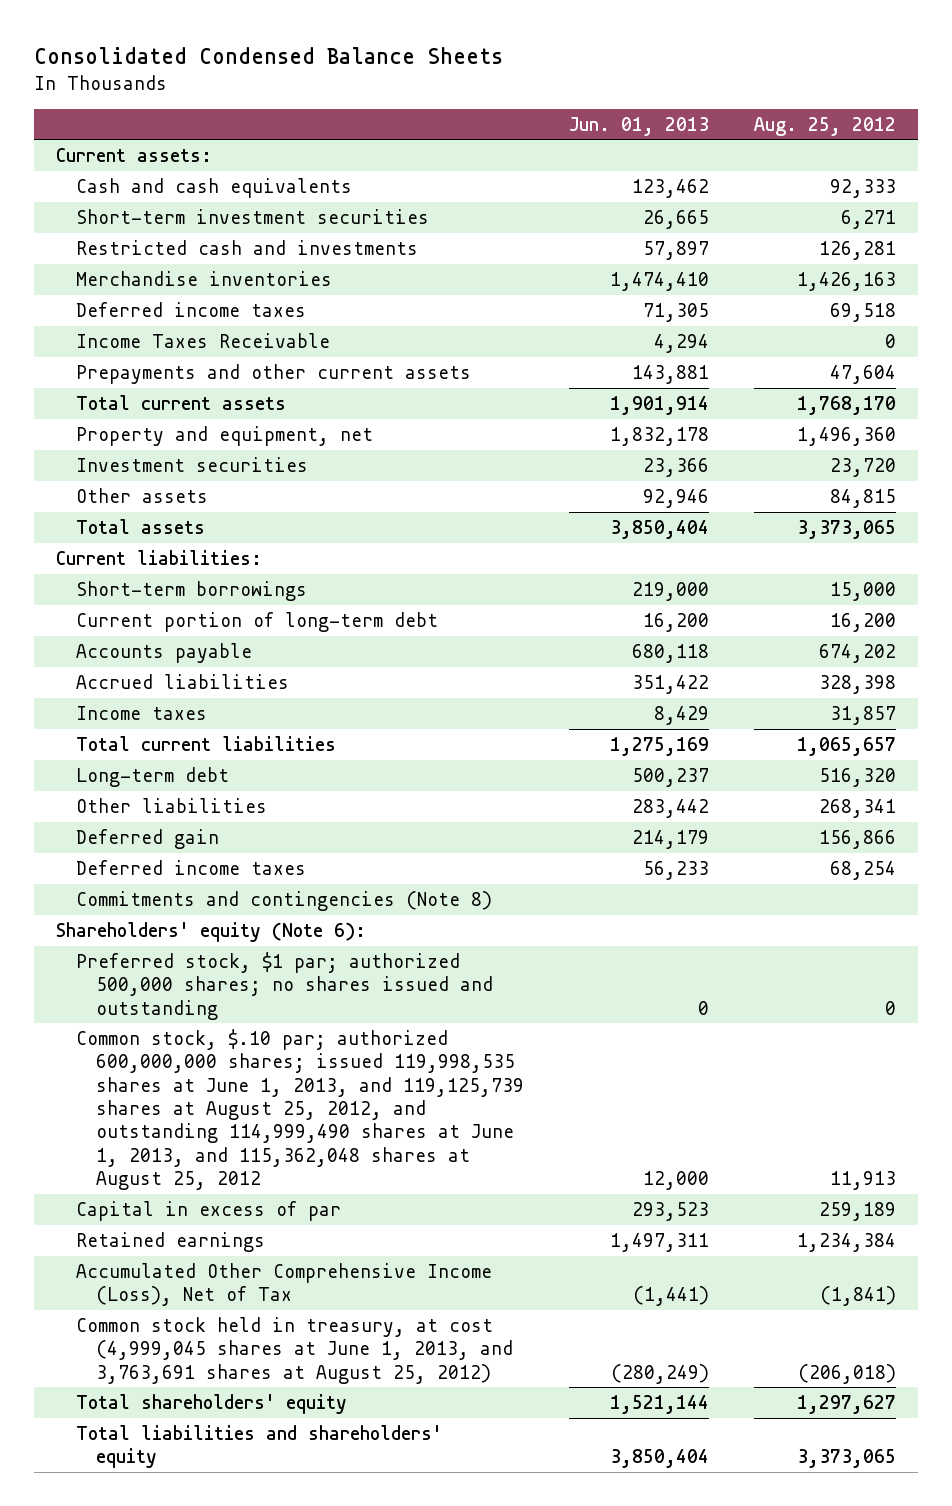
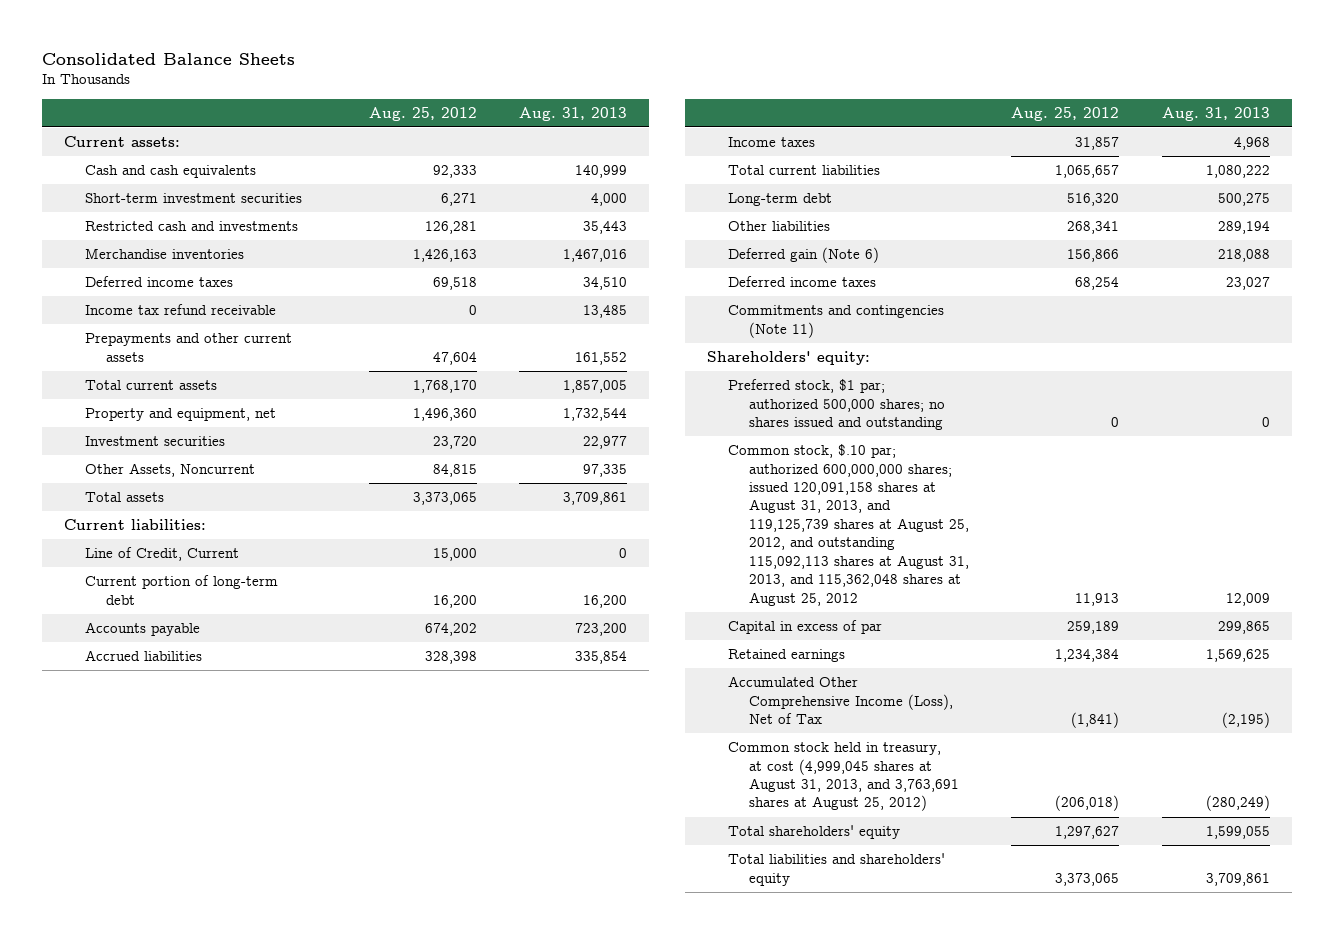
[33,46,503,64] Consolidated Condensed Balance Sheets -> [42,52,296,65] Consolidated Balance Sheets
[569,116,710,136] Jun. 01, 2013 -> none
none -> [519,106,628,121] Aug. 31, 2013
[76,332,331,348] Income Taxes Receivable -> [84,304,276,316] Income tax refund receivable
[76,487,209,503] Other assets -> [84,463,255,478] Other Assets, Noncurrent
[76,580,308,601] Short-term borrowings -> [84,547,239,562] Line of Credit, Current
[76,828,220,849] Deferred gain -> [727,247,879,264] Deferred gain (Note 6)
[76,890,493,911] Commitments and contingencies (Note 8) -> [727,305,944,338] Commitments and contingencies (Note 11)
[56,921,367,942] Shareholders' equity (Note 6): -> [706,351,870,366] Shareholders' equity:
[76,1028,525,1191] Common stock, $.10 par; authorized 600,000,000 shares; issued 119,998,535 shares at June 1, 2013, and 119,125,739 shares at August 25, 2012, and outstanding 114,999,490 shares at June 1, 2013, and 115,362,048 shares at August 25, 2012 -> [727,444,969,606] Common stock, $.10 par; authorized 600,000,000 shares; issued 120,091,158 shares at August 31, 2013, and 119,125,739 shares at August 25, 2012, and outstanding 115,092,113 shares at August 31, 2013, and 115,362,048 shares at August 25, 2012
[76,1316,514,1384] Common stock held in treasury, at cost (4,999,045 shares at June 1, 2013, and 3,763,691 shares at August 25, 2012) -> [727,742,959,812] Common stock held in treasury, at cost (4,999,045 shares at August 31, 2013, and 3,763,691 shares at August 25, 2012)

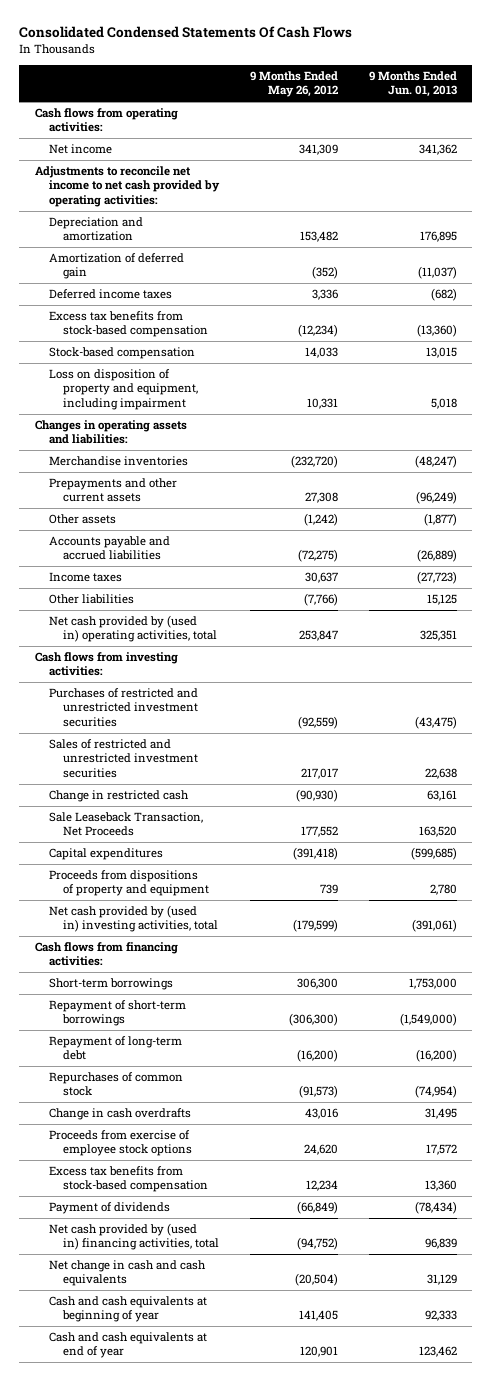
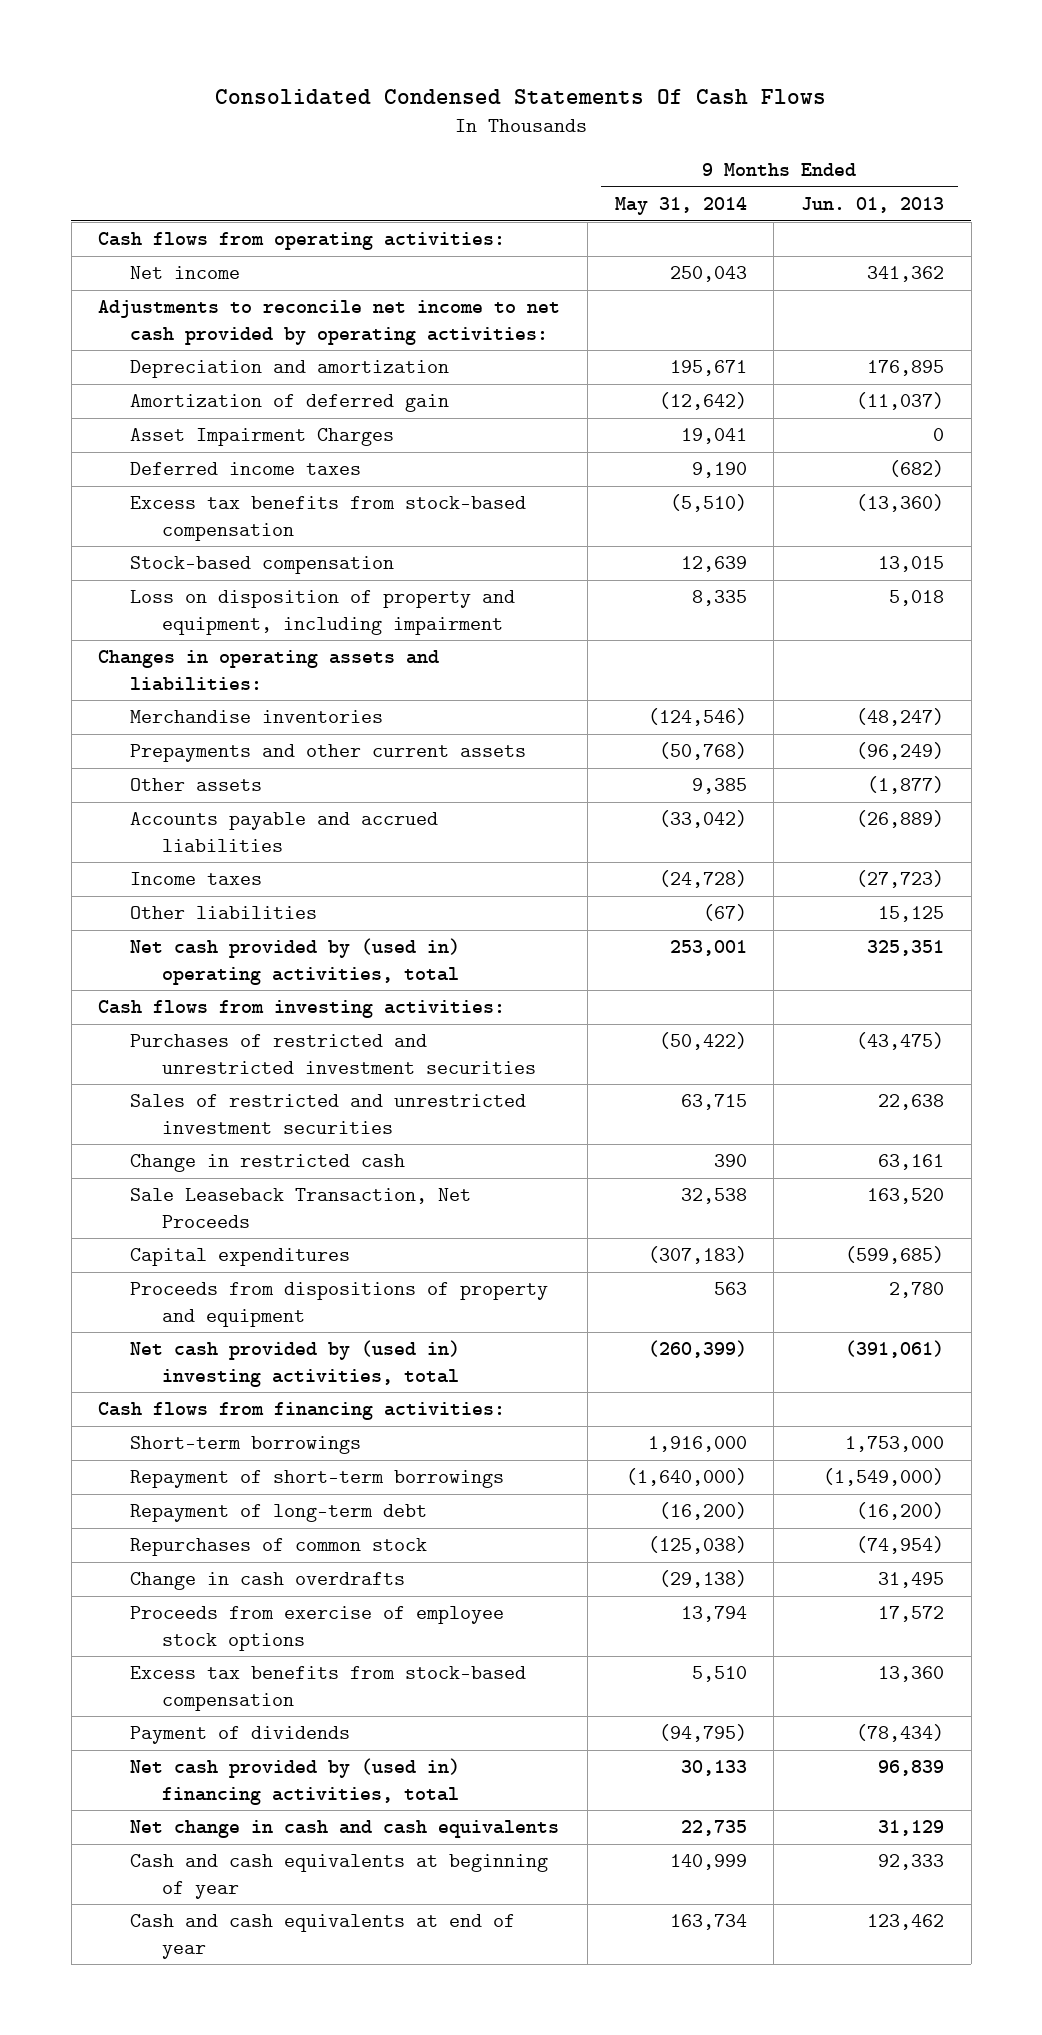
[249,71,338,98] 9 Months Ended May 26, 2012 -> none
none -> [614,196,747,215] May 31, 2014
none -> [130,428,395,447] Asset Impairment Charges

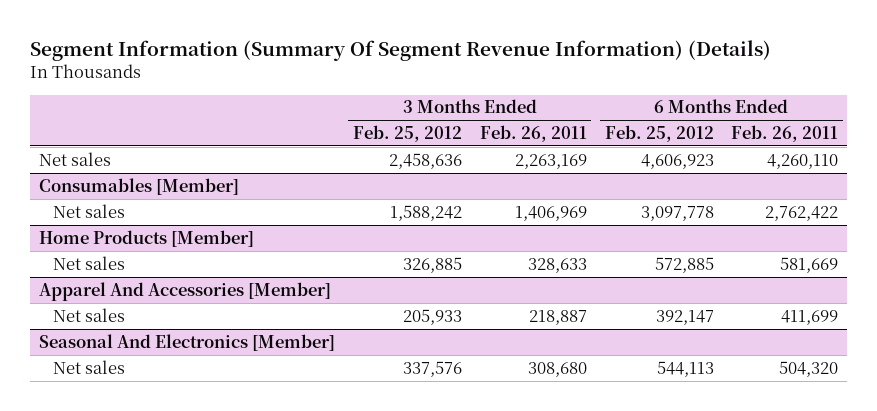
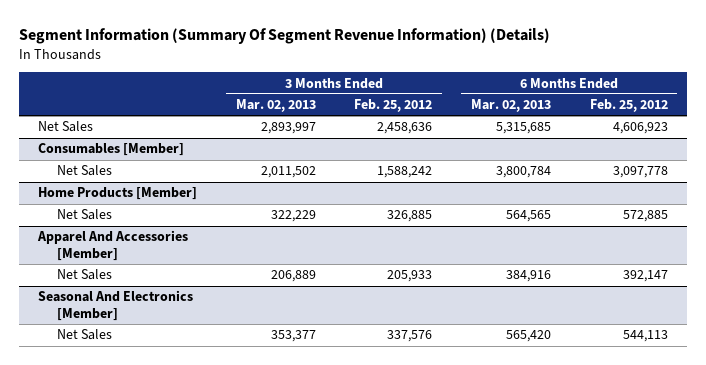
[479,124,587,142] Feb. 26, 2011 -> none
[731,124,839,142] Feb. 26, 2011 -> none
none -> [235,99,316,113] Mar. 02, 2013
none -> [470,99,551,113] Mar. 02, 2013
[39,151,112,166] Net sales -> [37,121,93,133] Net Sales
[52,203,125,218] Net sales -> [57,165,113,177] Net Sales
[52,255,125,270] Net sales -> [57,209,113,221] Net Sales
[52,307,125,322] Net sales -> [57,269,113,281] Net Sales
[52,359,125,374] Net sales -> [57,329,113,341] Net Sales

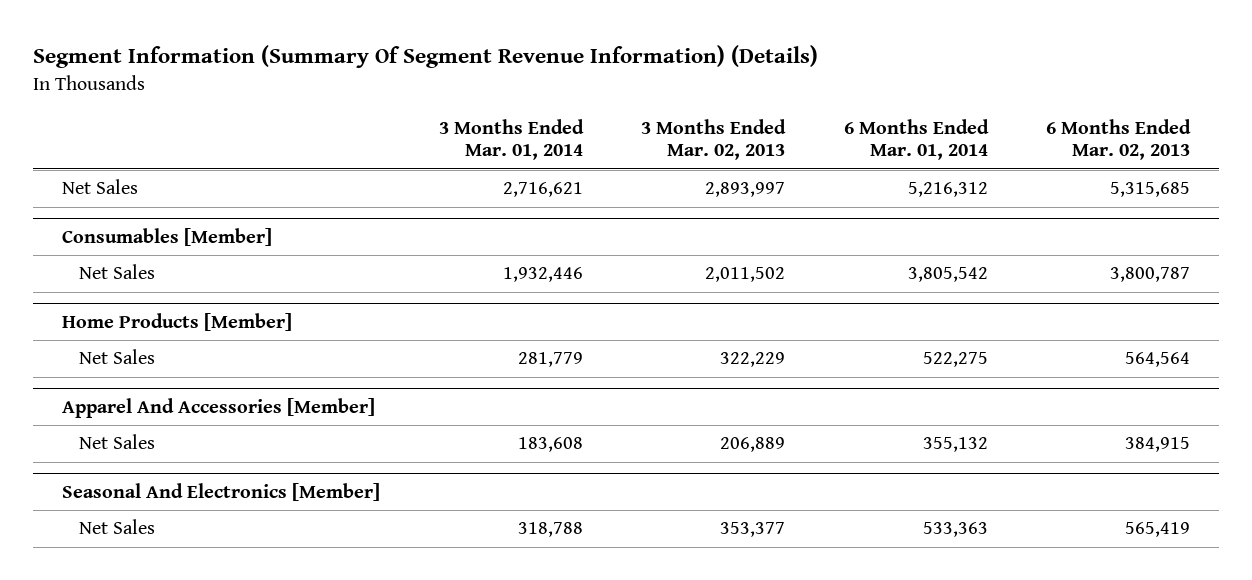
[354,99,433,113] Feb. 25, 2012 -> none
[589,99,668,113] Feb. 25, 2012 -> none
none -> [438,118,584,161] 3 Months Ended Mar. 01, 2014
none -> [843,118,989,161] 6 Months Ended Mar. 01, 2014
[495,166,551,179] 3,800,784 -> [1110,267,1191,283] 3,800,787
[505,210,551,223] 564,565 -> [1125,352,1191,368] 564,564
[505,270,551,283] 384,916 -> [1125,437,1191,453] 384,915
[505,330,551,343] 565,420 -> [1125,522,1191,538] 565,419

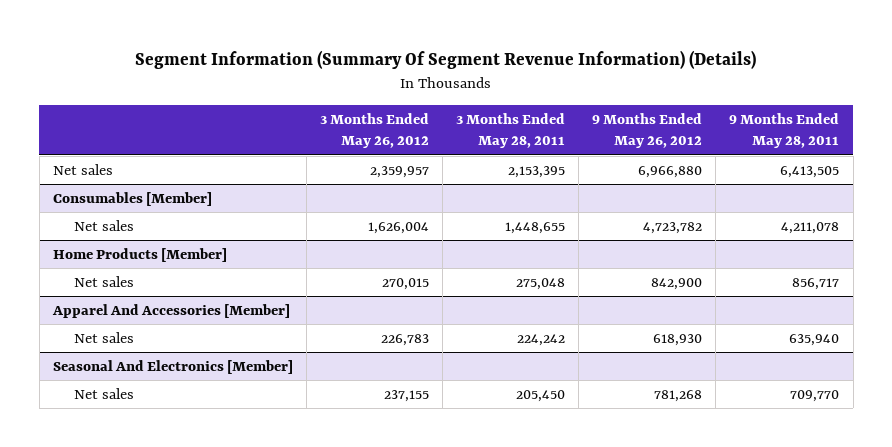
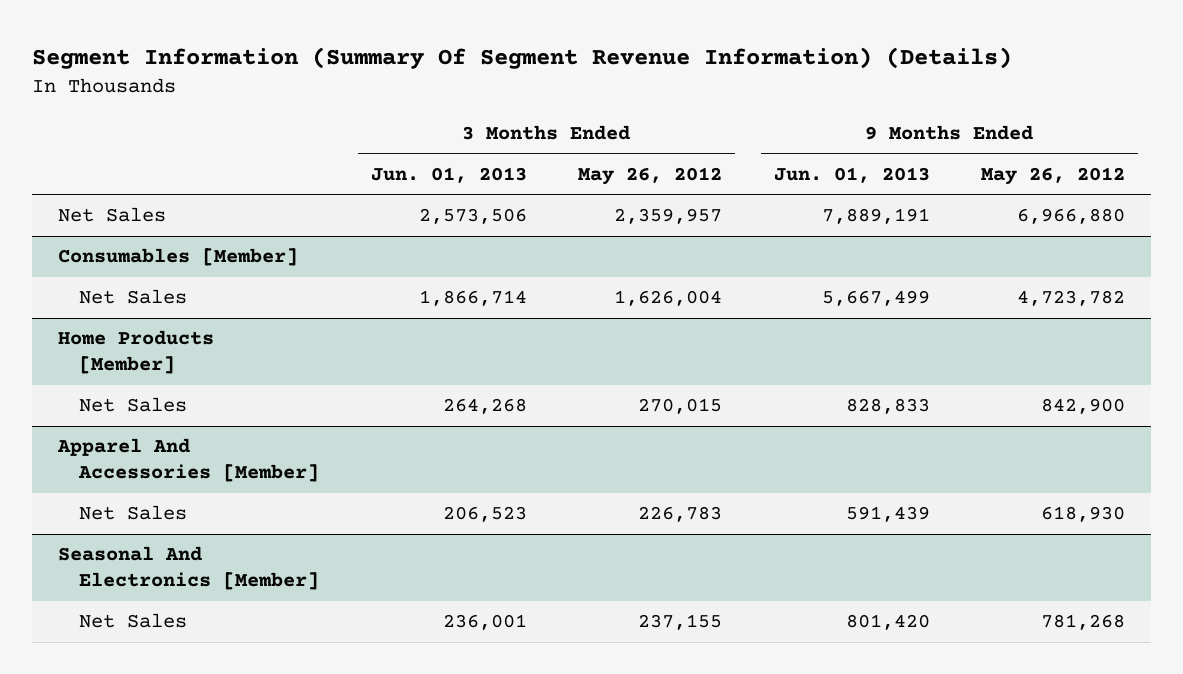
[456,112,566,149] 3 Months Ended May 28, 2011 -> none
[729,112,840,149] 9 Months Ended May 28, 2011 -> none
none -> [370,167,527,184] Jun. 01, 2013
none -> [773,167,930,184] Jun. 01, 2013
[52,163,113,175] Net sales -> [57,207,166,223] Net Sales
[74,219,135,231] Net sales -> [79,289,188,305] Net Sales
[74,275,135,287] Net sales -> [79,397,188,413] Net Sales
[74,331,135,343] Net sales -> [79,505,188,521] Net Sales
[74,387,135,399] Net sales -> [79,613,188,629] Net Sales

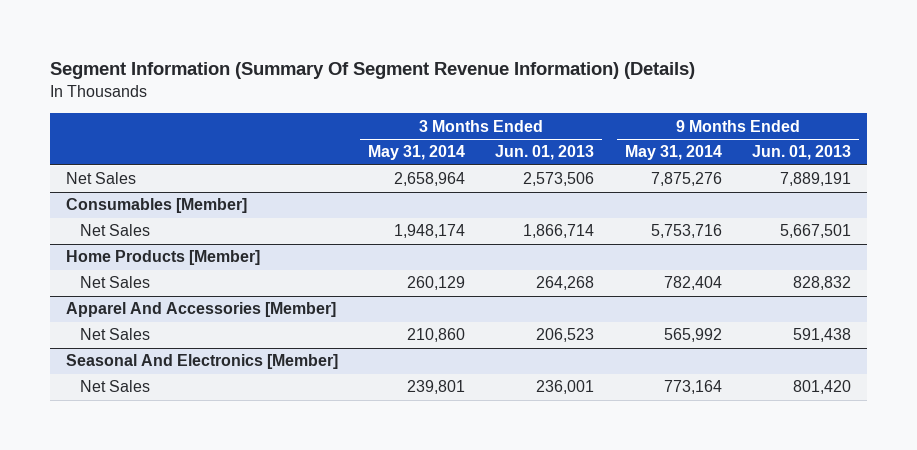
[578,167,723,186] May 26, 2012 -> none
[981,167,1126,186] May 26, 2012 -> none
none -> [368,145,466,161] May 31, 2014
none -> [624,145,722,161] May 31, 2014
[821,290,930,307] 5,667,499 -> [780,224,852,239] 5,667,501
[845,398,930,415] 828,833 -> [793,276,852,291] 828,832
[845,506,930,523] 591,439 -> [793,328,852,343] 591,438

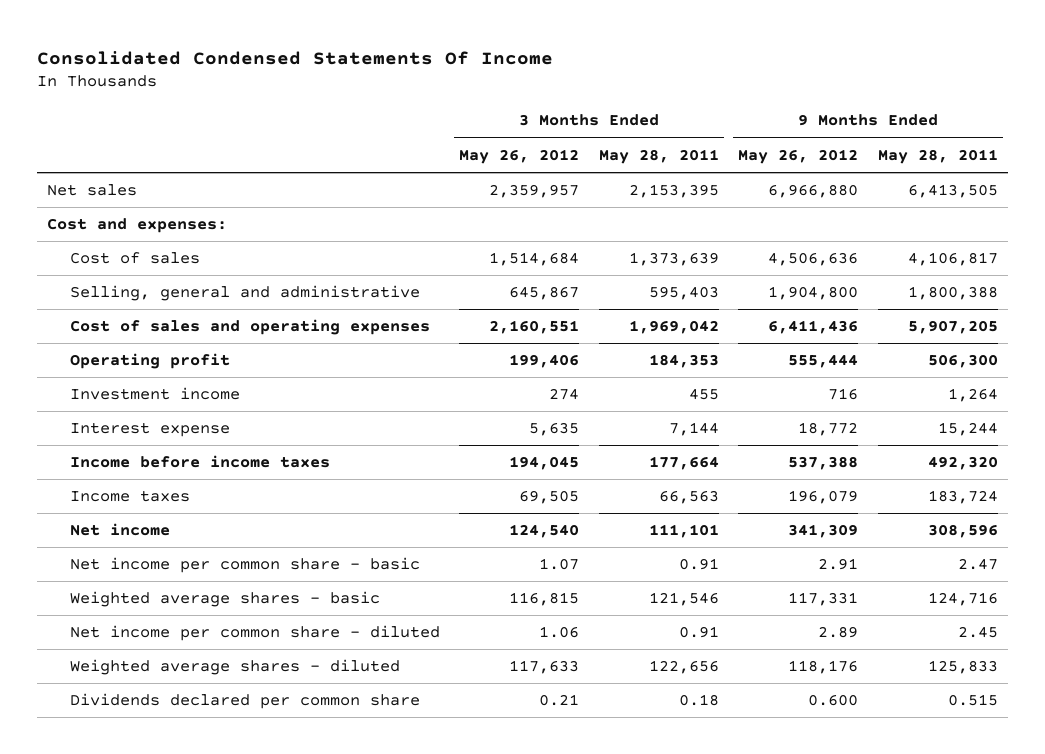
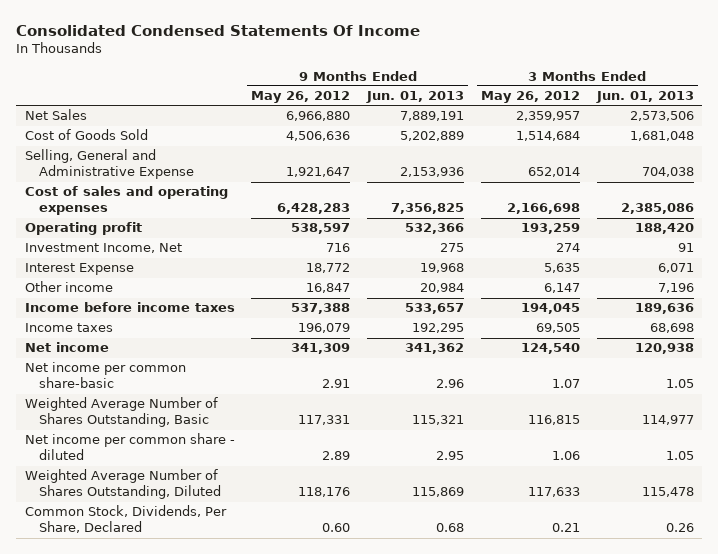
[598,148,719,164] May 28, 2011 -> none
[877,148,998,164] May 28, 2011 -> none
none -> [366,91,465,104] Jun. 01, 2013
none -> [595,91,694,104] Jun. 01, 2013
[47,218,228,234] Cost and expenses: -> none
[47,184,138,197] Net sales -> [24,109,87,121] Net Sales
[69,252,200,265] Cost of sales -> [24,129,148,141] Cost of Goods Sold
[69,285,420,302] Selling, general and administrative -> [24,149,194,180] Selling, General and Administrative Expense
[509,286,580,301] 645,867 -> [527,167,580,178] 652,014
[768,286,859,301] 1,904,800 -> [286,167,351,178] 1,921,647
[489,320,580,335] 2,160,551 -> [506,203,580,215] 2,166,698
[768,320,859,335] 6,411,436 -> [277,203,351,215] 6,428,283
[509,354,580,369] 199,406 -> [520,223,580,235] 193,259
[788,354,859,369] 555,444 -> [291,223,351,235] 538,597
[69,387,240,401] Investment income -> [24,243,182,254] Investment Income, Net
[69,422,230,438] Interest expense -> [24,263,134,276] Interest Expense
none -> [24,281,113,293] Other income
[69,557,420,574] Net income per common share - basic -> [24,362,186,389] Net income per common share-basic
[69,591,380,608] Weighted average shares - basic -> [24,397,218,428] Weighted Average Number of Shares Outstanding, Basic
[69,659,400,676] Weighted average shares - diluted -> [24,469,221,500] Weighted Average Number of Shares Outstanding, Diluted
[69,693,420,710] Dividends declared per common share -> [24,505,227,534] Common Stock, Dividends, Per Share, Declared
[808,694,859,707] 0.600 -> [322,523,351,533] 0.60

